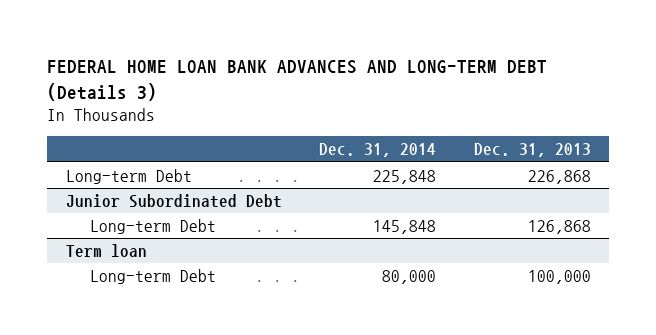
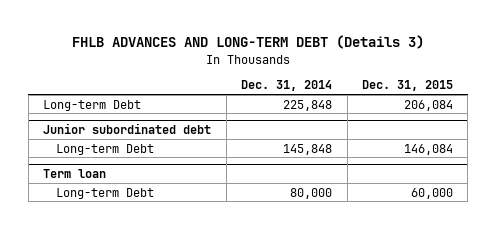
[46,60,547,101] FEDERAL HOME LOAN BANK ADVANCES AND LONG-TERM DEBT (Details 3) -> [72,35,425,50] FHLB ADVANCES AND LONG-TERM DEBT (Details 3)
[473,143,591,158] Dec. 31, 2013 -> none
none -> [362,80,454,92] Dec. 31, 2015
[65,193,282,208] Junior Subordinated Debt -> [43,123,212,135] Junior subordinated debt

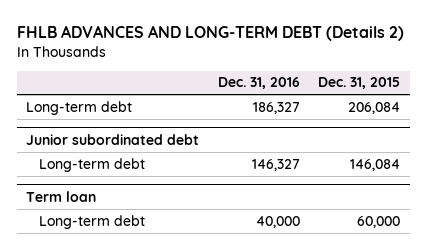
[72,35,425,50] FHLB ADVANCES AND LONG-TERM DEBT (Details 3) -> [16,25,404,42] FHLB ADVANCES AND LONG-TERM DEBT (Details 2)
[241,80,333,92] Dec. 31, 2014 -> none
none -> [217,77,300,90] Dec. 31, 2016
[43,99,142,111] Long-term Debt -> [25,100,132,115] Long-term debt
[55,143,154,155] Long-term Debt -> [39,157,146,172] Long-term debt
[55,187,154,199] Long-term Debt -> [39,214,146,229] Long-term debt

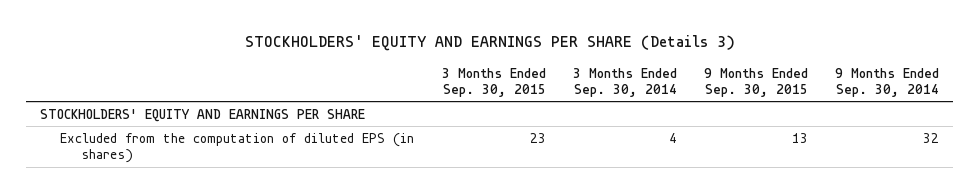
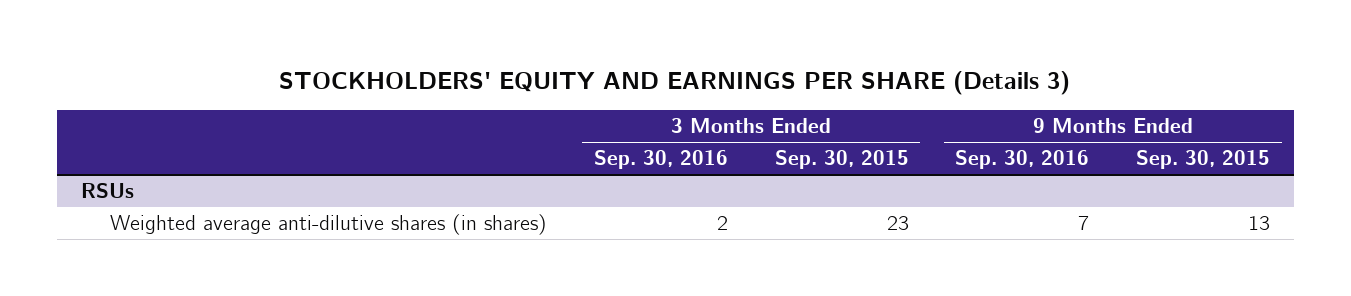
[572,67,677,98] 3 Months Ended Sep. 30, 2014 -> none
[835,67,940,98] 9 Months Ended Sep. 30, 2014 -> none
none -> [593,150,728,170] Sep. 30, 2016
none -> [955,150,1090,170] Sep. 30, 2016
[39,108,365,122] STOCKHOLDERS' EQUITY AND EARNINGS PER SHARE -> none
none -> [80,183,134,199] RSUs
[60,132,415,164] Excluded from the computation of diluted EPS (in shares) -> [110,214,548,236] Weighted average anti-dilutive shares (in shares)

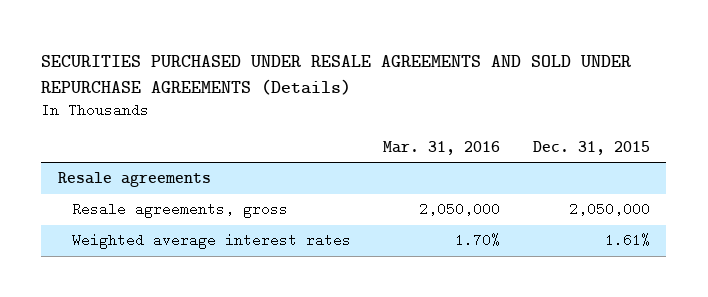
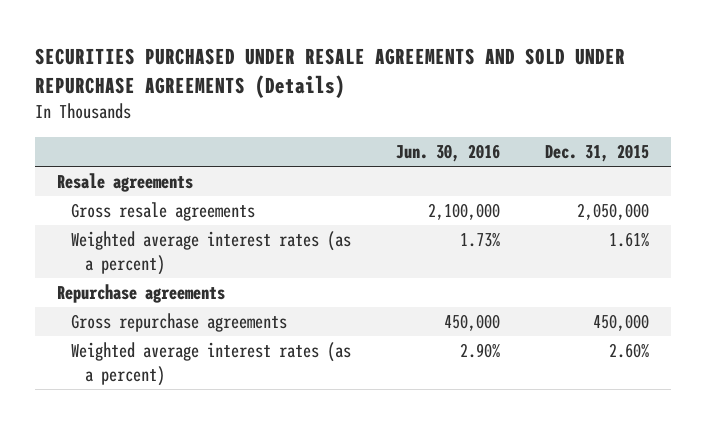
[383,141,501,156] Mar. 31, 2016 -> none
none -> [396,143,501,162] Jun. 30, 2016
[71,202,288,219] Resale agreements, gross -> [71,202,256,222] Gross resale agreements
[71,233,351,250] Weighted average interest rates -> [71,231,352,275] Weighted average interest rates (as a percent)
none -> [57,284,226,304] Repurchase agreements
none -> [71,313,288,333] Gross repurchase agreements
none -> [71,342,352,386] Weighted average interest rates (as a percent)

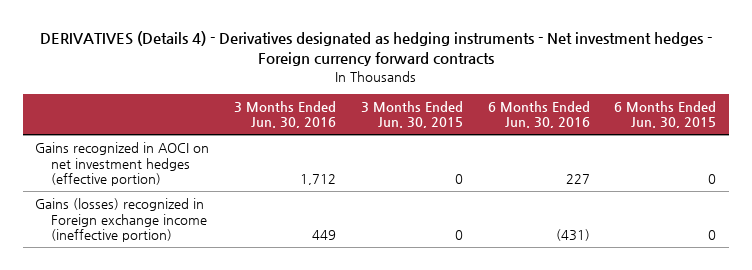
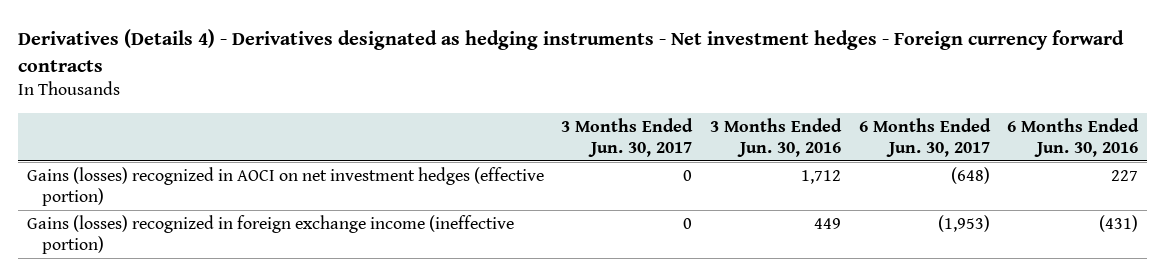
[39,31,712,67] DERIVATIVES (Details 4) - Derivatives designated as hedging instruments - Net investment hedges - Foreign currency forward contracts -> [17,28,1124,72] Derivatives (Details 4) - Derivatives designated as hedging instruments - Net investment hedges - Foreign currency forward contracts
[360,100,463,129] 3 Months Ended Jun. 30, 2015 -> none
[614,100,717,129] 6 Months Ended Jun. 30, 2015 -> none
none -> [561,117,694,157] 3 Months Ended Jun. 30, 2017
none -> [858,117,991,157] 6 Months Ended Jun. 30, 2017
[35,142,210,187] Gains recognized in AOCI on net investment hedges (effective portion) -> [26,166,544,206] Gains (losses) recognized in AOCI on net investment hedges (effective portion)
[35,198,207,243] Gains (losses) recognized in Foreign exchange income (ineffective portion) -> [26,214,514,254] Gains (losses) recognized in foreign exchange income (ineffective portion)

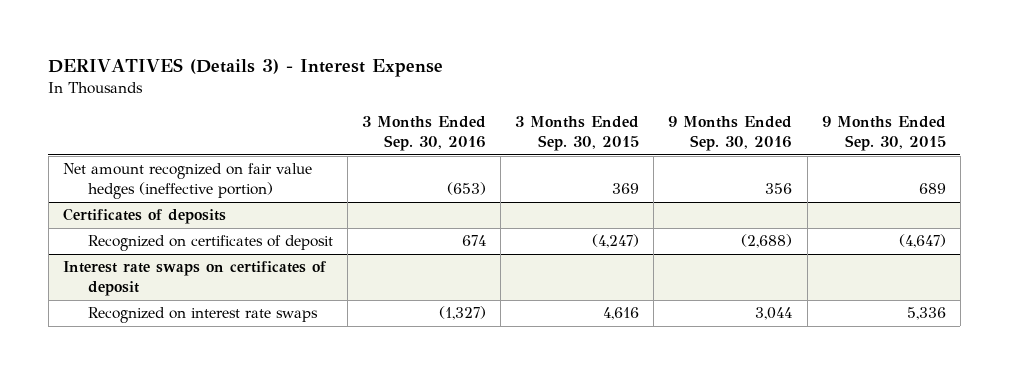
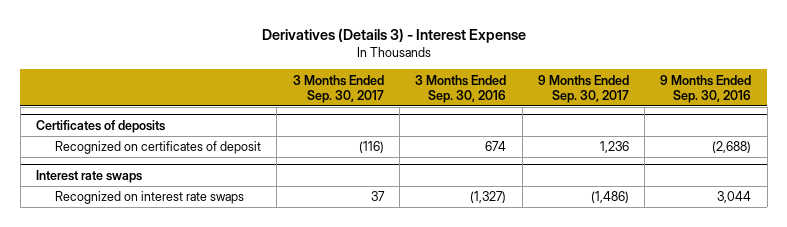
[48,58,444,78] DERIVATIVES (Details 3) - Interest Expense -> [261,27,526,43] Derivatives (Details 3) - Interest Expense
[515,116,640,151] 3 Months Ended Sep. 30, 2015 -> none
[821,116,946,151] 9 Months Ended Sep. 30, 2015 -> none
none -> [292,74,384,103] 3 Months Ended Sep. 30, 2017
none -> [537,74,629,103] 9 Months Ended Sep. 30, 2017
[62,163,312,200] Net amount recognized on fair value hedges (ineffective portion) -> none
[62,261,327,297] Interest rate swaps on certificates of deposit -> [35,169,142,183] Interest rate swaps

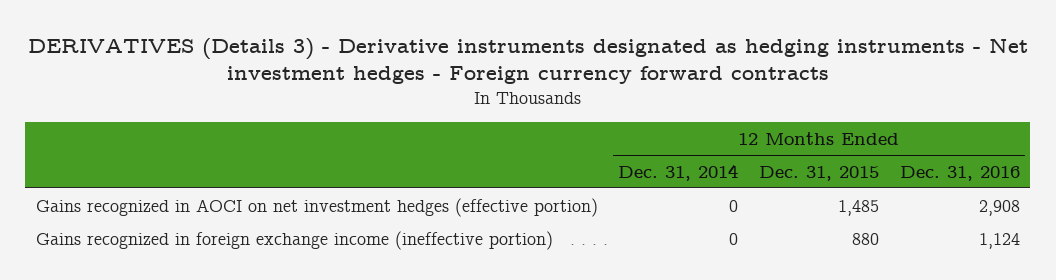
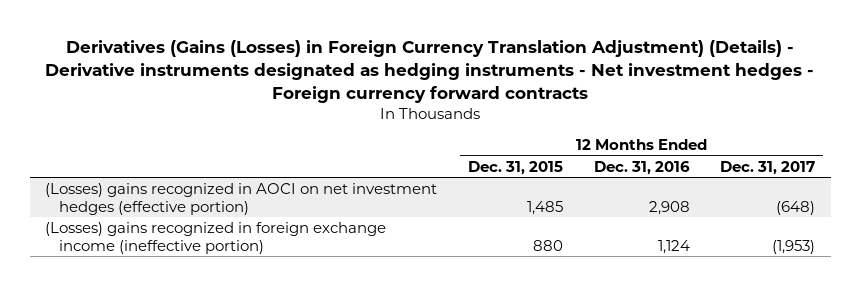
[27,37,1028,85] DERIVATIVES (Details 3) - Derivative instruments designated as hedging instruments - Net investment hedges - Foreign currency forward contracts -> [45,39,815,104] Derivatives (Gains (Losses) in Foreign Currency Translation Adjustment) (Details) - Derivative instruments designated as hedging instruments - Net investment hedges - Foreign currency forward contracts
[618,163,739,181] Dec. 31, 2014 -> none
none -> [720,160,816,175] Dec. 31, 2017
[35,197,598,217] Gains recognized in AOCI on net investment hedges (effective portion) -> [45,182,438,215] (Losses) gains recognized in AOCI on net investment hedges (effective portion)
[35,230,553,250] Gains recognized in foreign exchange income (ineffective portion) -> [45,221,387,254] (Losses) gains recognized in foreign exchange income (ineffective portion)

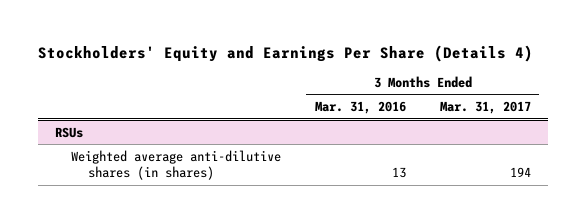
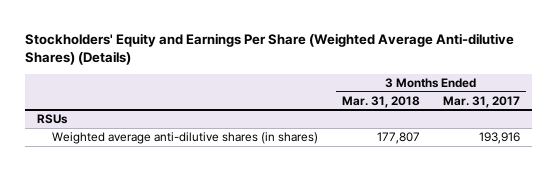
[37,44,533,62] Stockholders' Equity and Earnings Per Share (Details 4) -> [25,32,515,66] Stockholders' Equity and Earnings Per Share (Weighted Average Anti-dilutive Shares) (Details)
[314,101,406,115] Mar. 31, 2016 -> none
none -> [341,95,420,108] Mar. 31, 2018
[509,167,531,178] 194 -> [479,132,521,145] 193,916

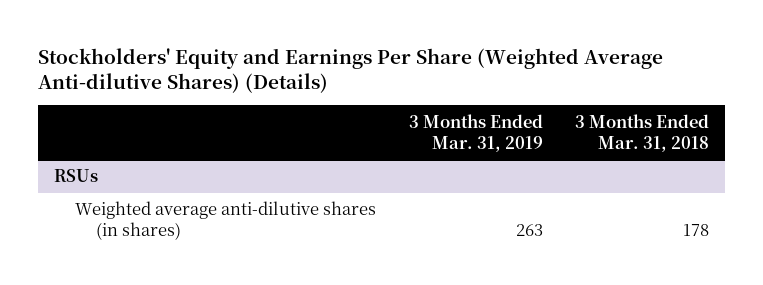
[443,95,521,108] Mar. 31, 2017 -> none
none -> [408,113,543,152] 3 Months Ended Mar. 31, 2019
[376,132,420,145] 177,807 -> [683,224,710,237] 178

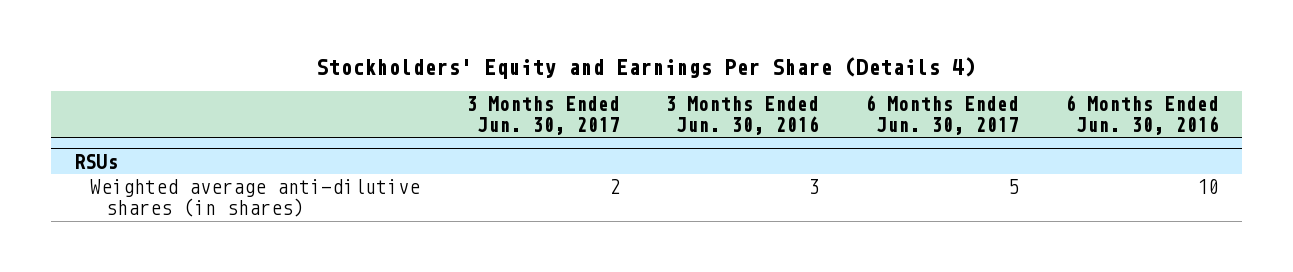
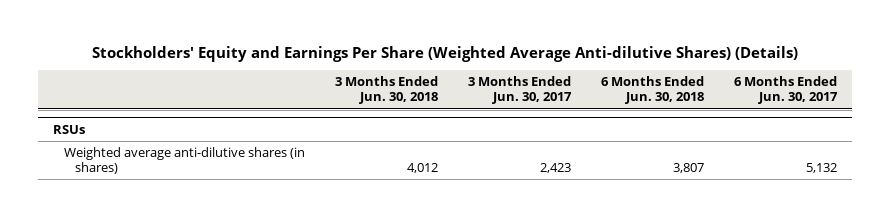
[316,57,977,80] Stockholders' Equity and Earnings Per Share (Details 4) -> [92,45,799,62] Stockholders' Equity and Earnings Per Share (Weighted Average Anti-dilutive Shares) (Details)
[665,96,820,135] 3 Months Ended Jun. 30, 2016 -> none
[1064,95,1219,135] 6 Months Ended Jun. 30, 2016 -> none
none -> [335,76,439,105] 3 Months Ended Jun. 30, 2018
none -> [601,76,705,105] 6 Months Ended Jun. 30, 2018
[608,179,620,195] 2 -> [540,163,572,174] 2,423
[1008,179,1020,195] 5 -> [806,163,838,174] 5,132

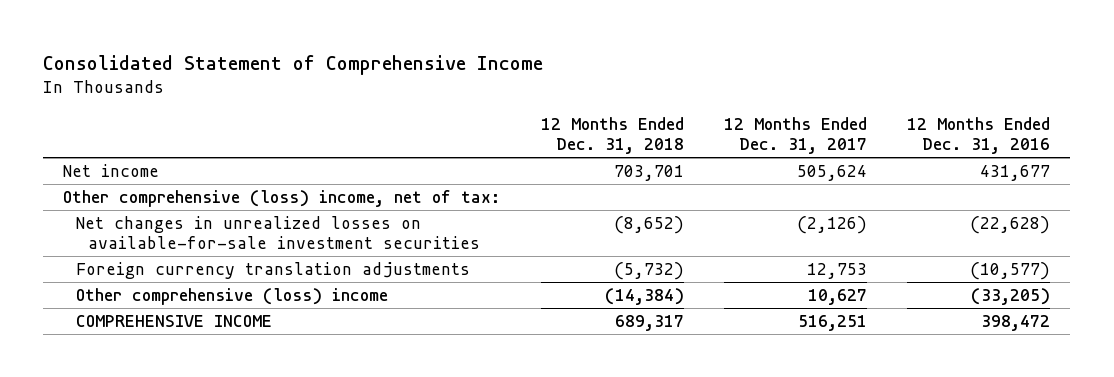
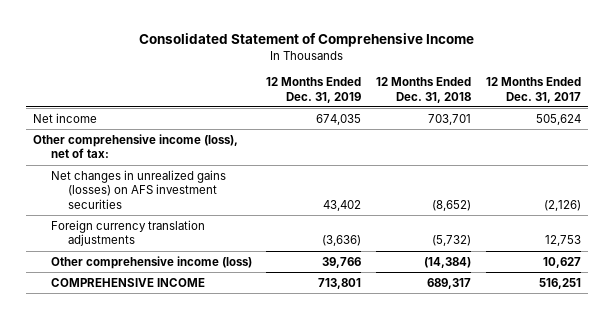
[907,116,1051,155] 12 Months Ended Dec. 31, 2016 -> none
none -> [266,77,362,103] 12 Months Ended Dec. 31, 2019
[63,189,501,207] Other comprehensive (loss) income, net of tax: -> [33,133,239,159] Other comprehensive income (loss), net of tax:
[75,215,481,250] Net changes in unrealized losses on available-for-sale investment securities -> [50,169,226,210] Net changes in unrealized gains (losses) on AFS investment securities
[75,287,388,305] Other comprehensive (loss) income -> [50,255,252,269] Other comprehensive income (loss)

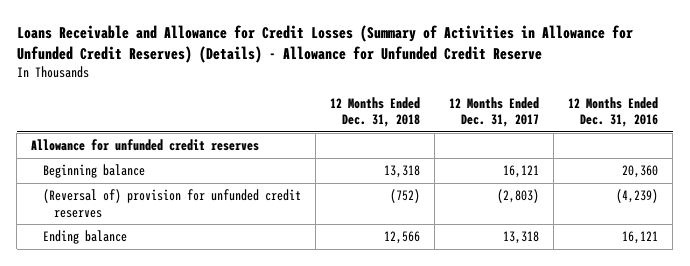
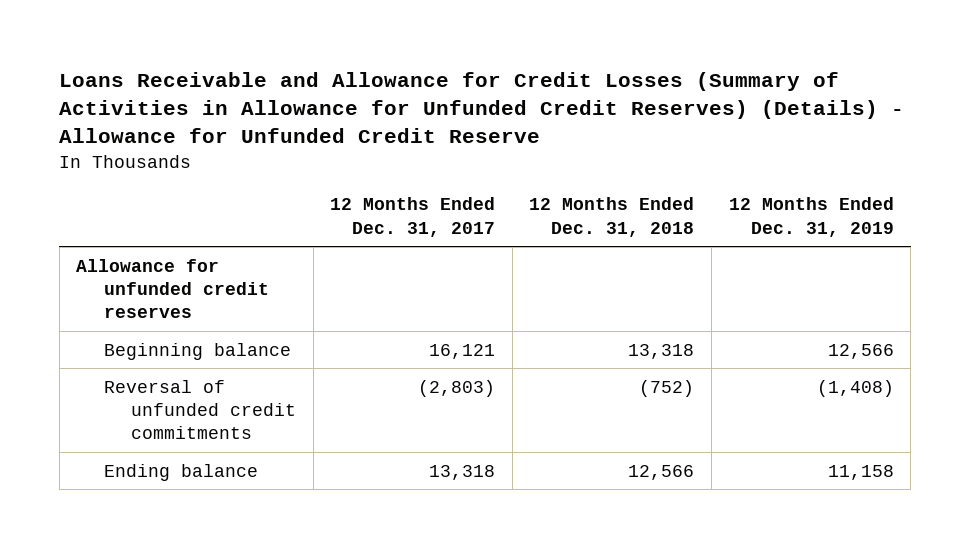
[568,96,659,128] 12 Months Ended Dec. 31, 2016 -> none
none -> [728,197,894,237] 12 Months Ended Dec. 31, 2019
[42,188,301,218] (Reversal of) provision for unfunded credit reserves -> [103,379,297,439] Reversal of unfunded credit commitments

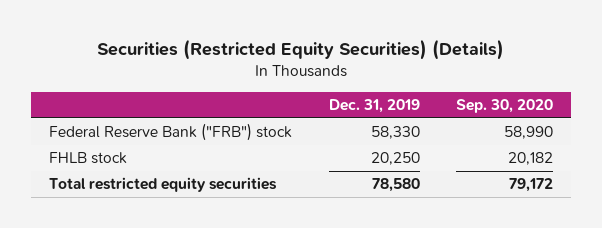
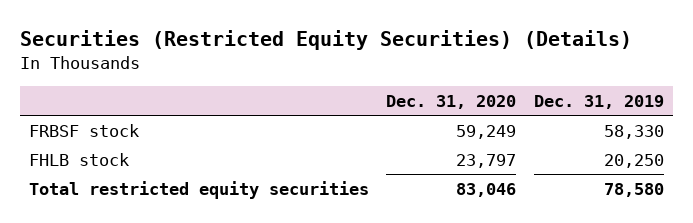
[456,99,554,114] Sep. 30, 2020 -> none
none -> [386,94,517,109] Dec. 31, 2020
[49,123,293,142] Federal Reserve Bank ("FRB") stock -> [28,123,139,137] FRBSF stock

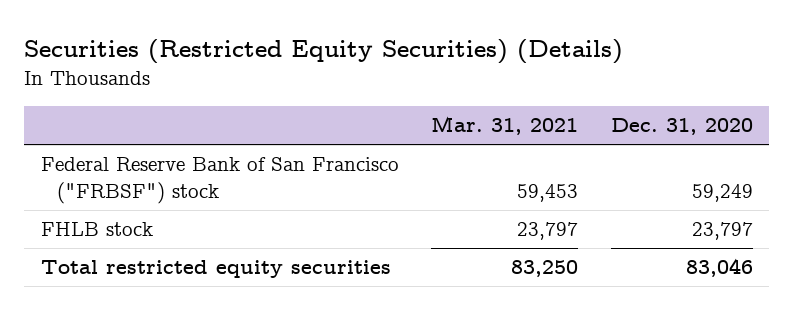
[534,94,665,109] Dec. 31, 2019 -> none
none -> [431,116,579,136] Mar. 31, 2021
[28,123,139,137] FRBSF stock -> [40,157,399,205] Federal Reserve Bank of San Francisco ("FRBSF") stock

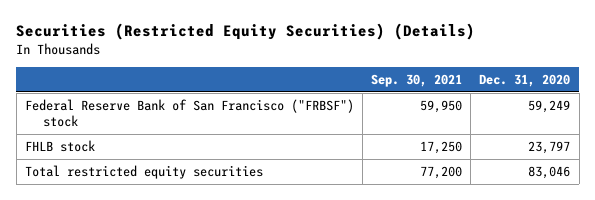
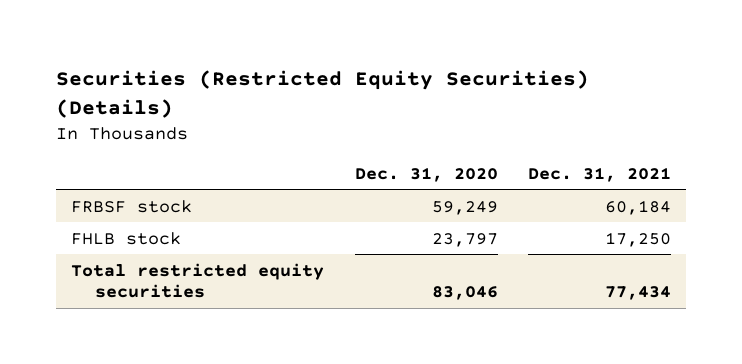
[371,73,463,87] Sep. 30, 2021 -> none
none -> [528,166,672,182] Dec. 31, 2021
[24,99,354,127] Federal Reserve Bank of San Francisco ("FRBSF") stock -> [71,199,193,213] FRBSF stock

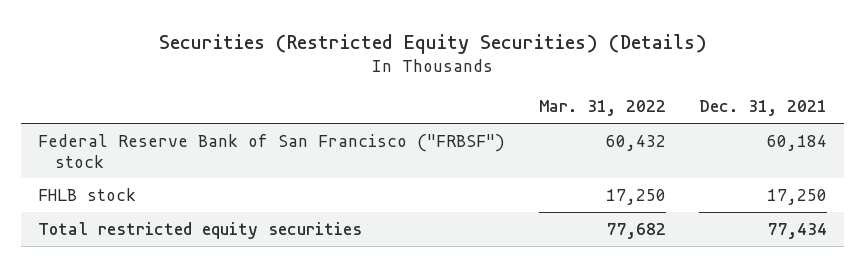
[354,166,498,182] Dec. 31, 2020 -> none
none -> [538,100,666,117] Mar. 31, 2022
[71,199,193,213] FRBSF stock -> [38,133,506,168] Federal Reserve Bank of San Francisco ("FRBSF") stock

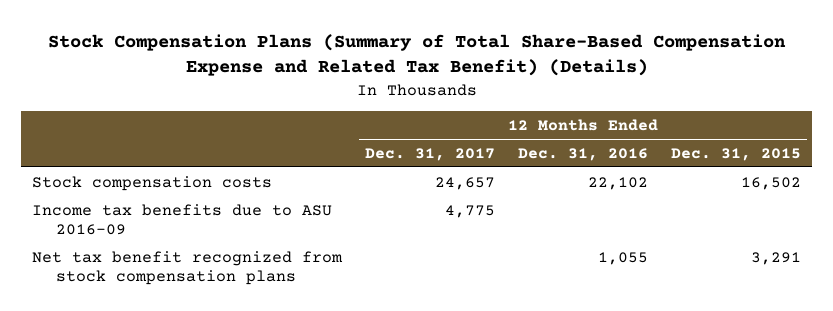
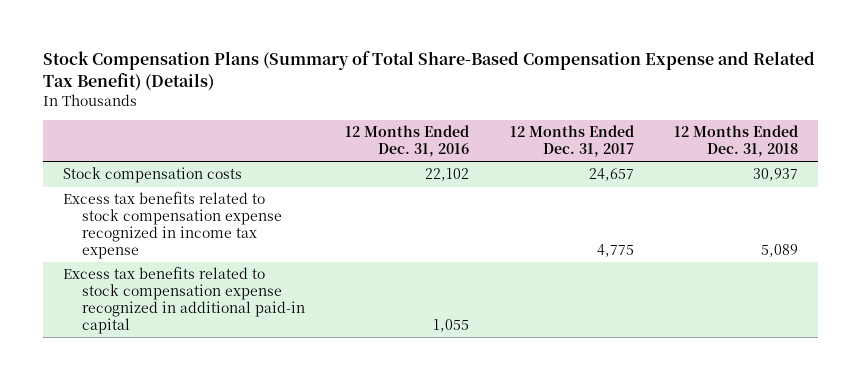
[670,147,801,161] Dec. 31, 2015 -> none
none -> [674,125,799,157] 12 Months Ended Dec. 31, 2018
[32,203,333,236] Income tax benefits due to ASU 2016-09 -> [63,191,282,259] Excess tax benefits related to stock compensation expense recognized in income tax expense
[32,250,344,286] Net tax benefit recognized from stock compensation plans -> [63,266,305,334] Excess tax benefits related to stock compensation expense recognized in additional paid-in capital

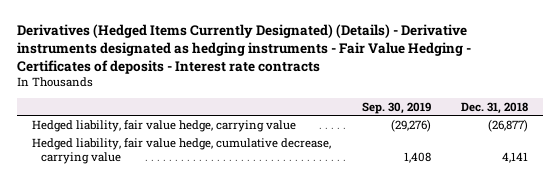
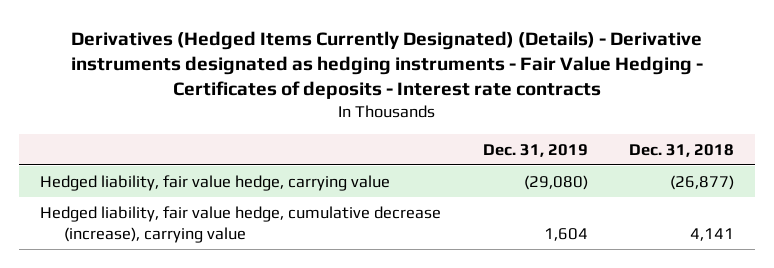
[361,101,431,114] Sep. 30, 2019 -> none
none -> [482,143,588,157] Dec. 31, 2019
[31,138,331,165] Hedged liability, fair value hedge, cumulative decrease, carrying value -> [40,205,442,243] Hedged liability, fair value hedge, cumulative decrease (increase), carrying value

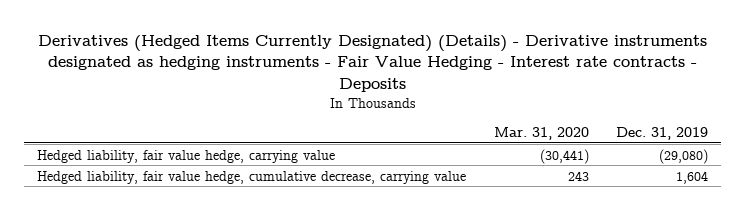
[71,30,704,100] Derivatives (Hedged Items Currently Designated) (Details) - Derivative instruments designated as hedging instruments - Fair Value Hedging - Certificates of deposits - Interest rate contracts -> [37,34,707,92] Derivatives (Hedged Items Currently Designated) (Details) - Derivative instruments designated as hedging instruments - Fair Value Hedging - Interest rate contracts - Deposits
[629,143,735,157] Dec. 31, 2018 -> none
none -> [493,126,589,140] Mar. 31, 2020
[40,205,442,243] Hedged liability, fair value hedge, cumulative decrease (increase), carrying value -> [37,170,467,184] Hedged liability, fair value hedge, cumulative decrease, carrying value

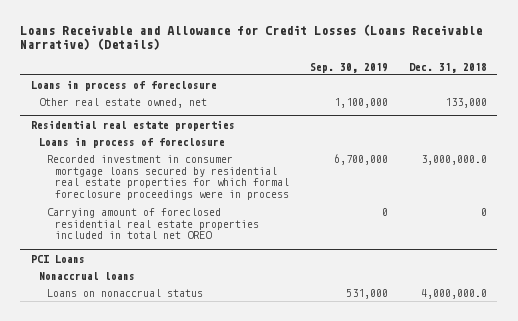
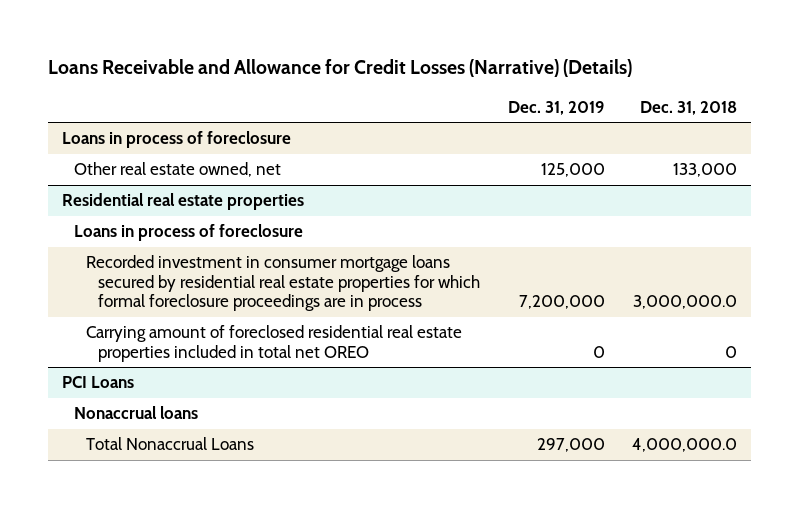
[20,23,483,50] Loans Receivable and Allowance for Credit Losses (Loans Receivable Narrative) (Details) -> [48,59,633,78] Loans Receivable and Allowance for Credit Losses (Narrative) (Details)
[310,62,389,73] Sep. 30, 2019 -> none
none -> [507,100,605,115] Dec. 31, 2019
[47,154,290,201] Recorded investment in consumer mortgage loans secured by residential real estate properties for which formal foreclosure proceedings were in process -> [86,255,481,312] Recorded investment in consumer mortgage loans secured by residential real estate properties for which formal foreclosure proceedings are in process
[47,288,204,297] Loans on nonaccrual status -> [86,437,255,451] Total Nonaccrual Loans

